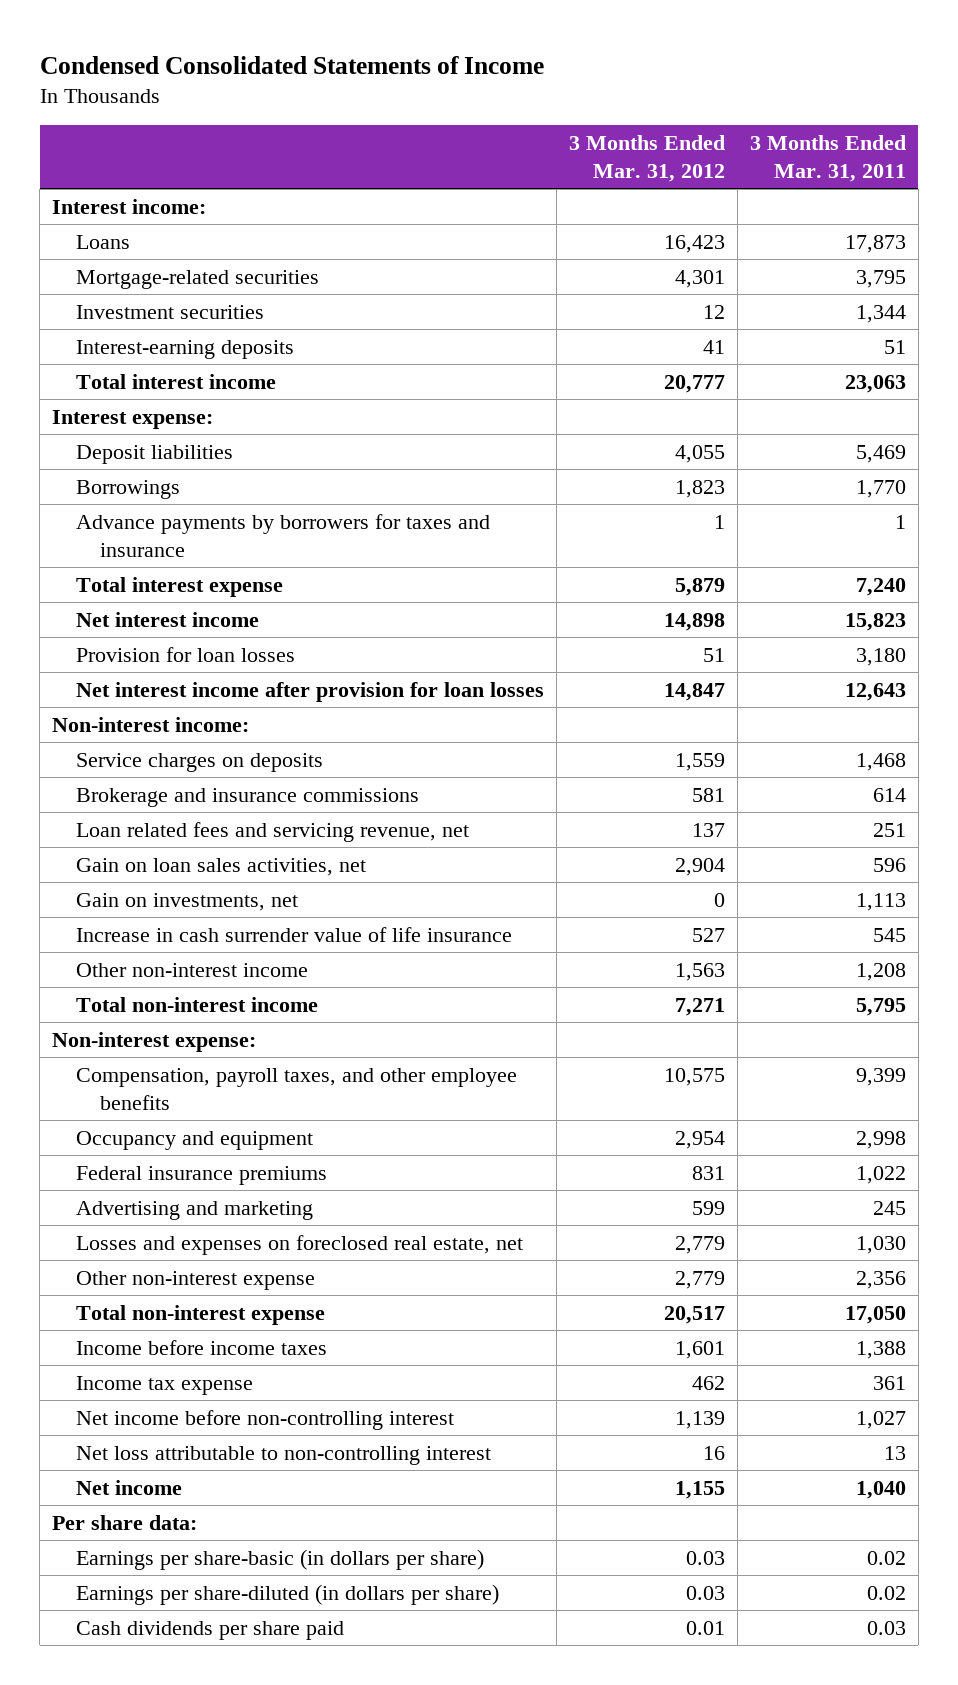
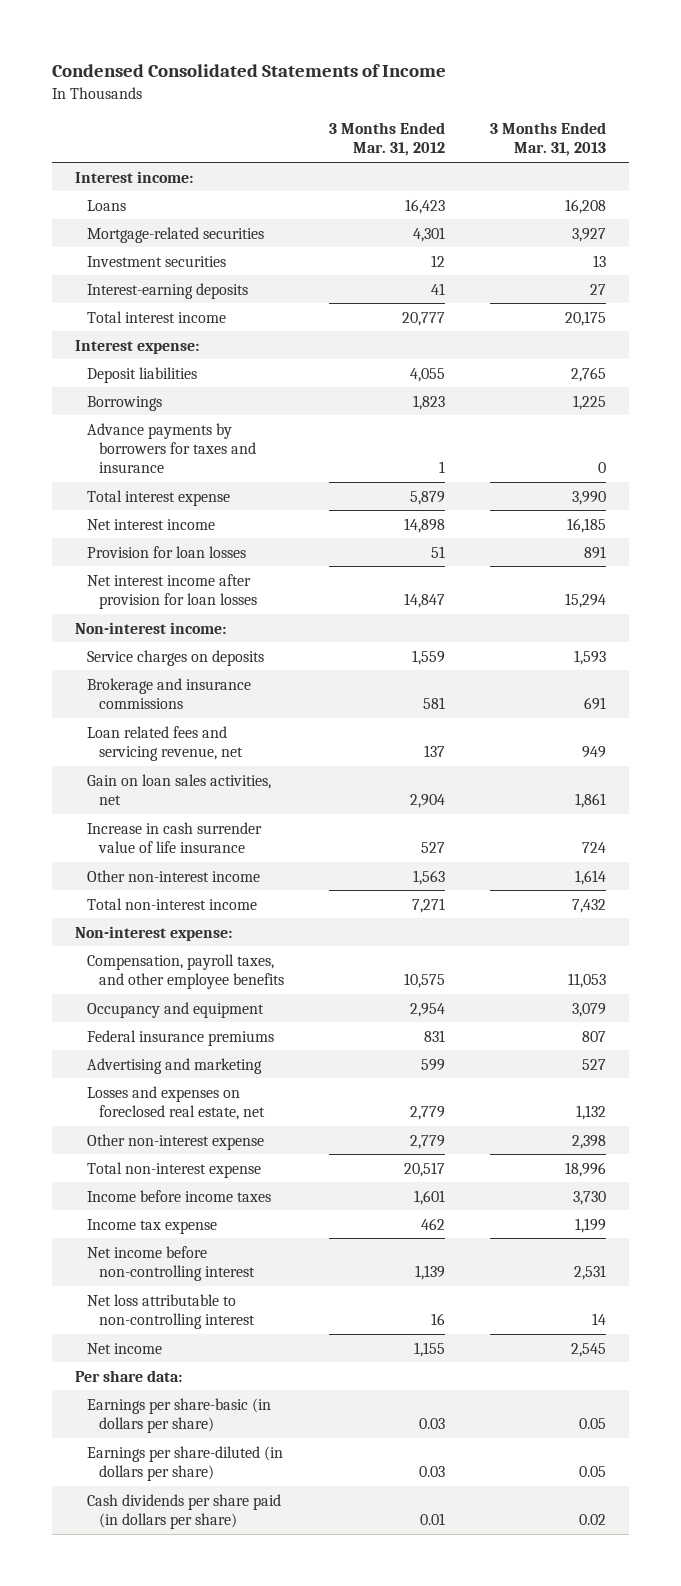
[749,134,906,182] 3 Months Ended Mar. 31, 2011 -> none
none -> [490,122,607,157] 3 Months Ended Mar. 31, 2013
[76,892,299,911] Gain on investments, net -> none
[76,1620,345,1640] Cash dividends per share paid -> [86,1493,281,1529] Cash dividends per share paid (in dollars per share)

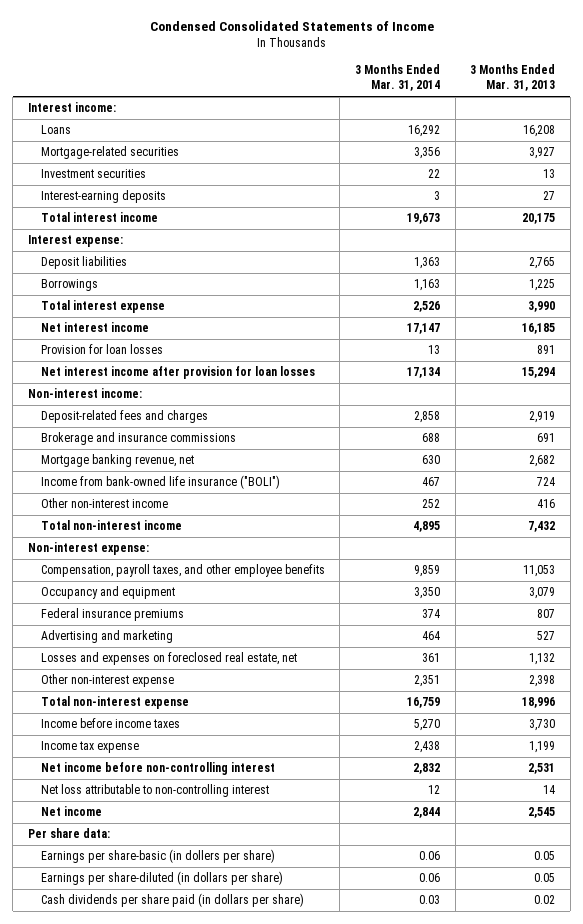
[328,122,445,157] 3 Months Ended Mar. 31, 2012 -> none
none -> [354,64,440,92] 3 Months Ended Mar. 31, 2014
[86,422,256,474] Advance payments by borrowers for taxes and insurance -> none
[86,649,264,666] Service charges on deposits -> [40,410,208,424] Deposit-related fees and charges
[574,649,607,665] 1,593 -> [529,411,556,424] 2,919
[86,725,243,761] Loan related fees and servicing revenue, net -> none
[86,773,271,805] Gain on loan sales activities, net -> none
none -> [40,454,194,468] Mortgage banking revenue, net
[86,821,262,853] Increase in cash surrender value of life insurance -> [40,475,280,490] Income from bank-owned life insurance ("BOLI")
[575,869,607,885] 1,614 -> [537,499,556,509] 416
[86,1397,271,1433] Earnings per share-basic (in dollars per share) -> [40,849,275,864] Earnings per share-basic (in dollers per share)

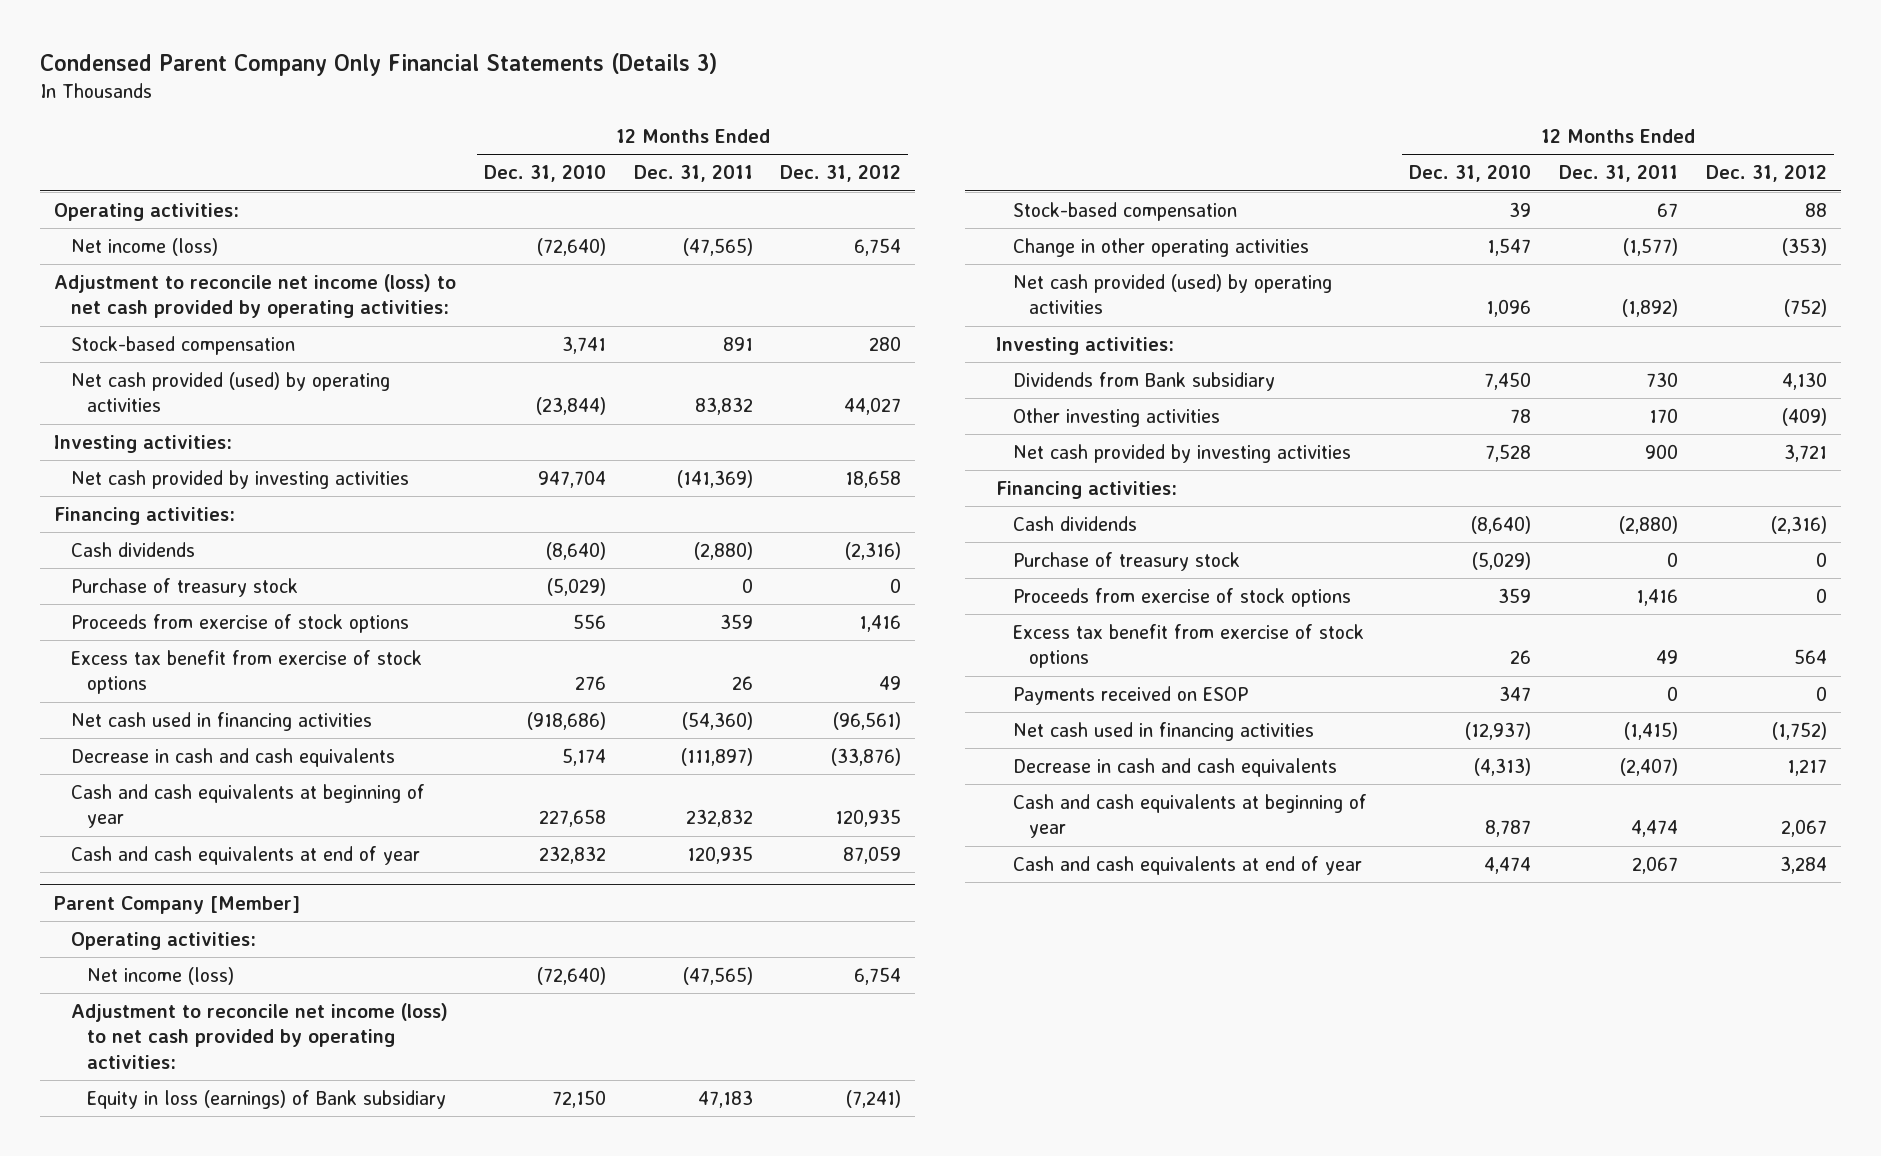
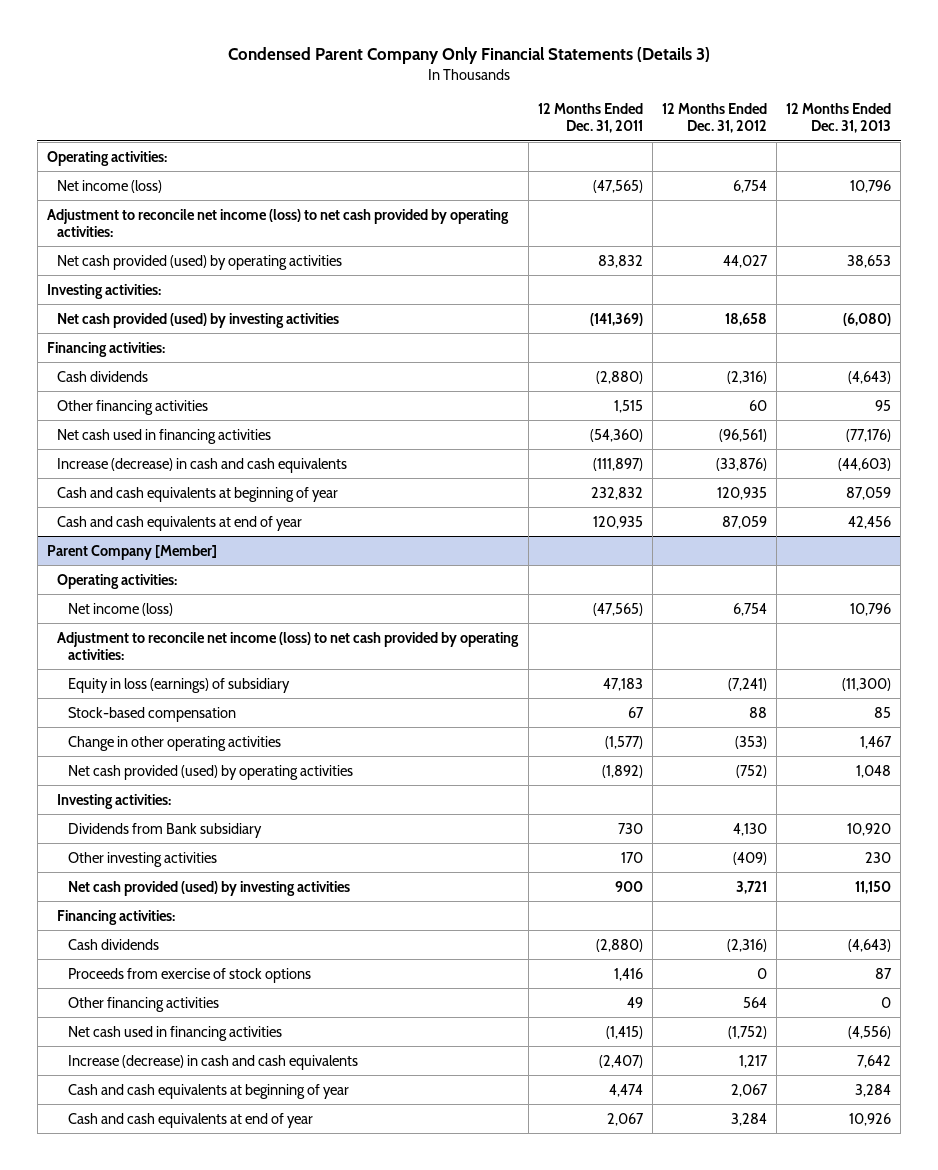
[483,165,606,183] Dec. 31, 2010 -> none
none -> [786,102,892,134] 12 Months Ended Dec. 31, 2013
[70,336,295,356] Stock-based compensation -> none
[70,470,409,490] Net cash provided by investing activities -> [57,312,340,328] Net cash provided (used) by investing activities
[70,578,298,598] Purchase of treasury stock -> none
[70,614,409,634] Proceeds from exercise of stock options -> none
[70,650,422,695] Excess tax benefit from exercise of stock options -> none
none -> [57,399,209,415] Other financing activities
[70,748,395,768] Decrease in cash and cash equivalents -> [57,457,348,473] Increase (decrease) in cash and cash equivalents
[87,1090,447,1110] Equity in loss (earnings) of Bank subsidiary -> [68,677,291,693] Equity in loss (earnings) of subsidiary
[1012,444,1351,464] Net cash provided by investing activities -> [68,880,351,896] Net cash provided (used) by investing activities
[1012,552,1240,572] Purchase of treasury stock -> none
[1012,686,1248,706] Payments received on ESOP -> none
[1012,624,1364,669] Excess tax benefit from exercise of stock options -> [68,996,220,1012] Other financing activities
[1012,758,1337,778] Decrease in cash and cash equivalents -> [68,1054,359,1070] Increase (decrease) in cash and cash equivalents

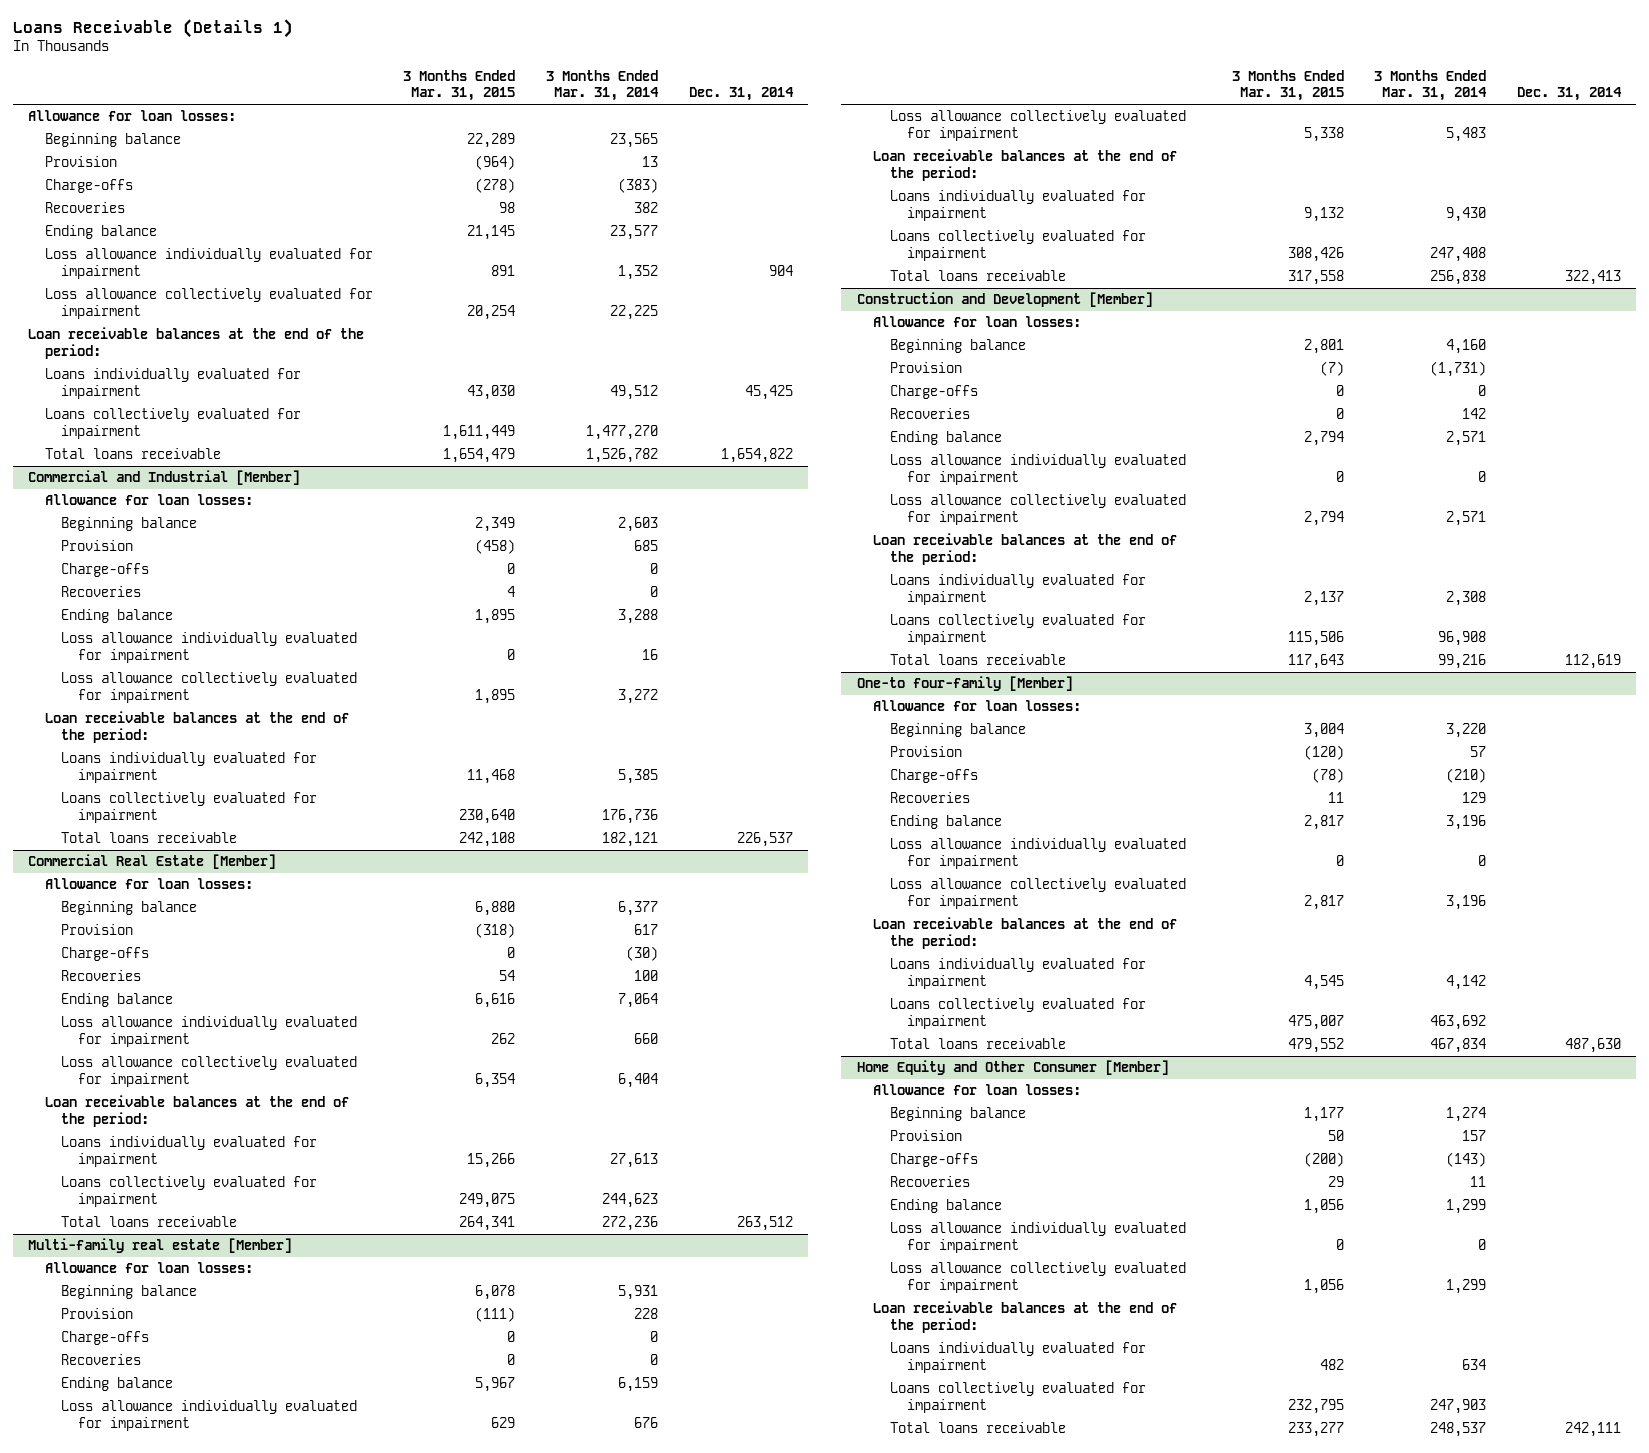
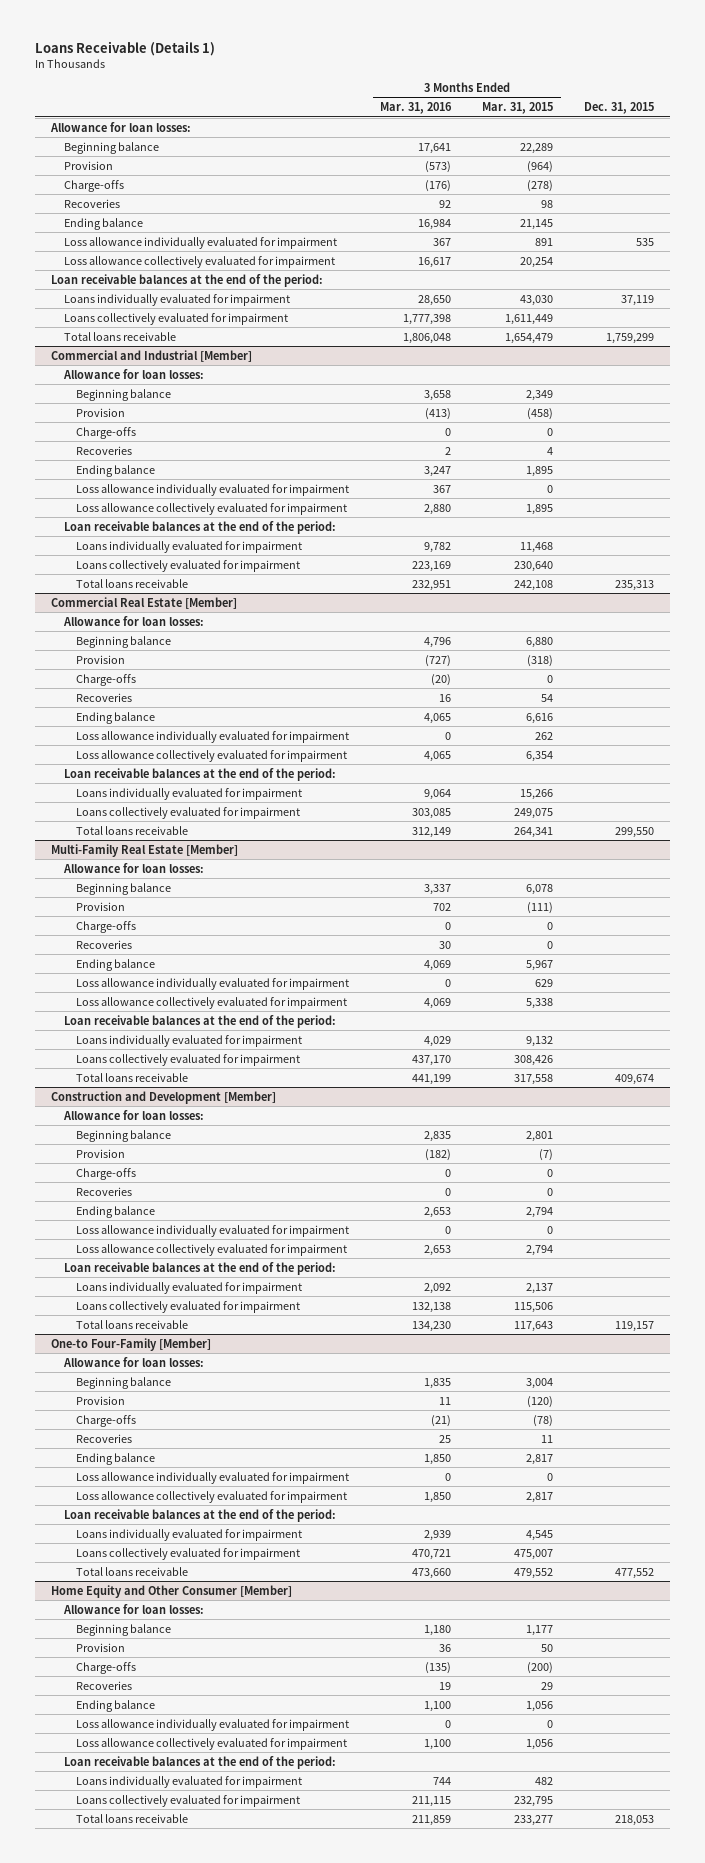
[545,70,659,102] 3 Months Ended Mar. 31, 2014 -> none
[688,87,794,102] Dec. 31, 2014 -> none
none -> [380,102,453,115] Mar. 31, 2016
none -> [584,102,655,115] Dec. 31, 2015
[27,1238,292,1254] Multi-family real estate [Member] -> [50,843,238,857] Multi-Family Real Estate [Member]
[856,676,1073,692] One-to four-family [Member] -> [50,1337,211,1351] One-to Four-Family [Member]

